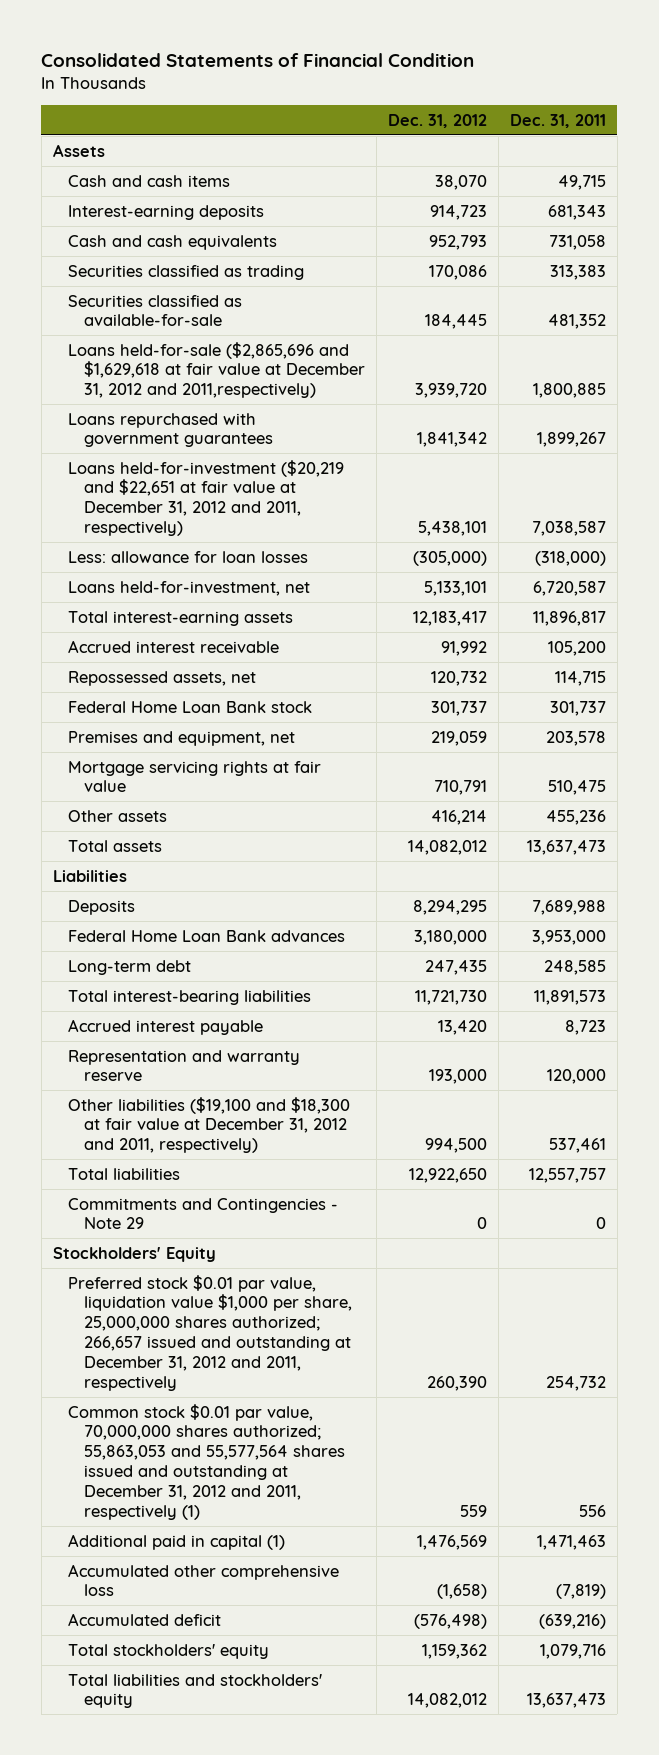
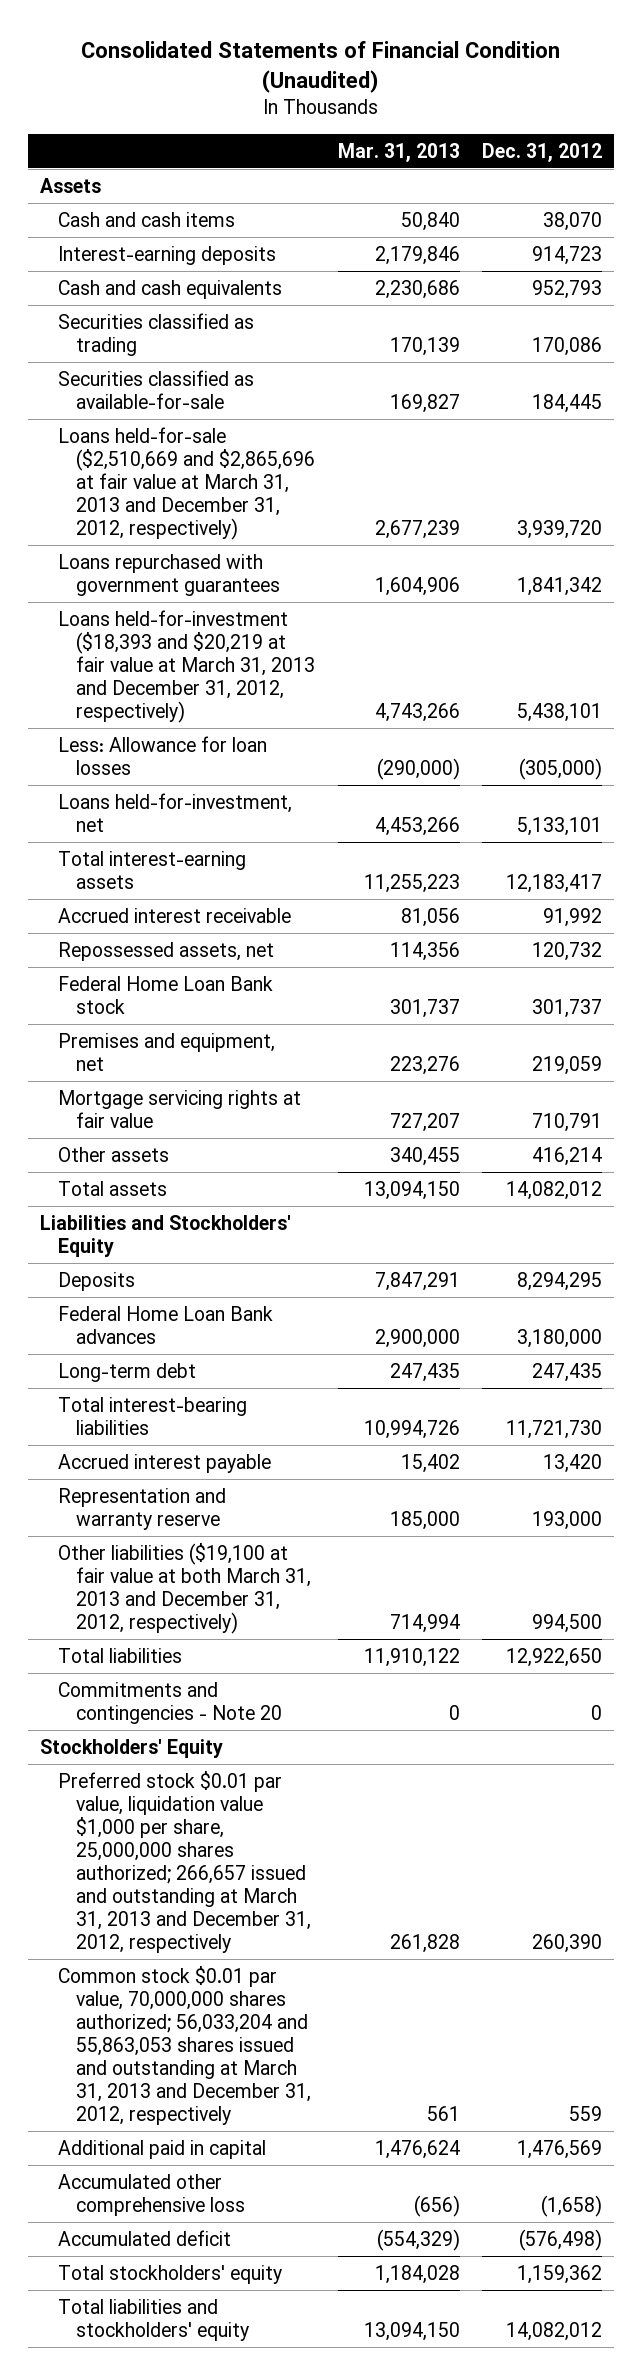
[41,52,475,67] Consolidated Statements of Financial Condition -> [81,41,561,94] Consolidated Statements of Financial Condition (Unaudited)
[509,113,606,128] Dec. 31, 2011 -> none
none -> [337,142,460,162] Mar. 31, 2013
[68,341,365,399] Loans held-for-sale ($2,865,696 and $1,629,618 at fair value at December 31, 2012 and 2011,respectively) -> [58,426,316,540] Loans held-for-sale ($2,510,669 and $2,865,696 at fair value at March 31, 2013 and December 31, 2012, respectively)
[68,459,345,537] Loans held-for-investment ($20,219 and $22,651 at fair value at December 31, 2012 and 2011, respectively) -> [58,609,316,723] Loans held-for-investment ($18,393 and $20,219 at fair value at March 31, 2013 and December 31, 2012, respectively)
[68,550,309,563] Less: allowance for loan losses -> [58,735,268,775] Less: Allowance for loan losses
[52,869,127,882] Liabilities -> none
none -> [39,1214,291,1257] Liabilities and Stockholders' Equity
[68,1096,351,1154] Other liabilities ($19,100 and $18,300 at fair value at December 31, 2012 and 2011, respectively) -> [58,1542,312,1634] Other liabilities ($19,100 at fair value at both March 31, 2013 and December 31, 2012, respectively)
[68,1197,339,1230] Commitments and Contingencies - Note 29 -> [58,1681,283,1724] Commitments and contingencies - Note 20
[68,1274,352,1391] Preferred stock $0.01 par value, liquidation value $1,000 per share, 25,000,000 shares authorized; 266,657 issued and outstanding at December 31, 2012 and 2011, respectively -> [58,1770,312,1954] Preferred stock $0.01 par value, liquidation value $1,000 per share, 25,000,000 shares authorized; 266,657 issued and outstanding at March 31, 2013 and December 31, 2012, respectively
[68,1403,345,1520] Common stock $0.01 par value, 70,000,000 shares authorized; 55,863,053 and 55,577,564 shares issued and outstanding at December 31, 2012 and 2011, respectively (1) -> [58,1965,312,2126] Common stock $0.01 par value, 70,000,000 shares authorized; 56,033,204 and 55,863,053 shares issued and outstanding at March 31, 2013 and December 31, 2012, respectively
[68,1533,286,1550] Additional paid in capital (1) -> [58,2139,267,2159] Additional paid in capital

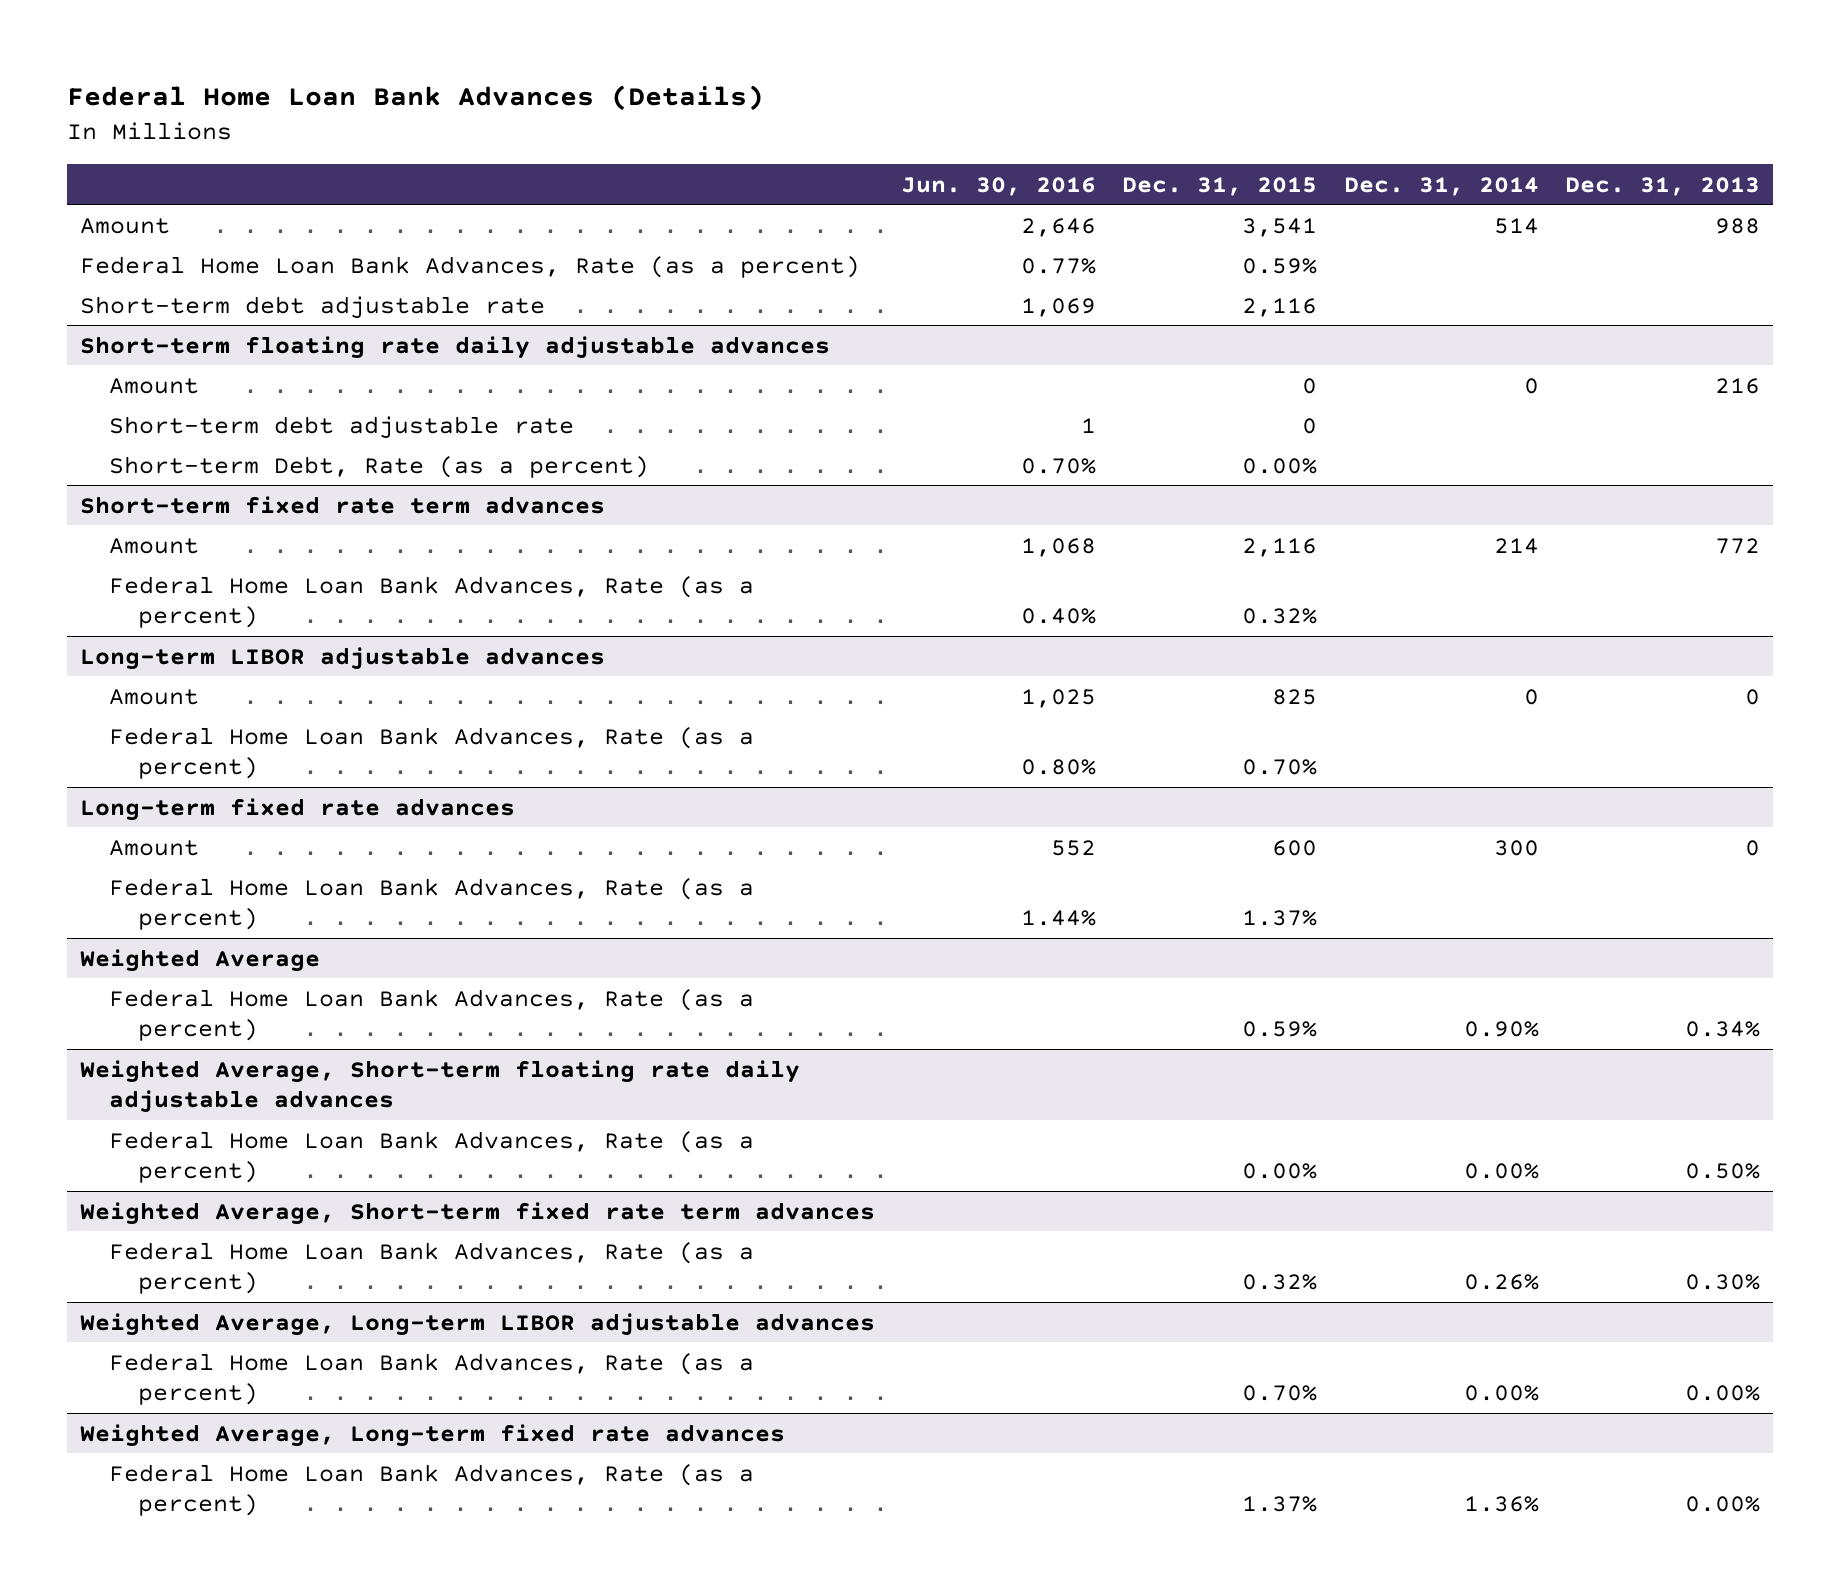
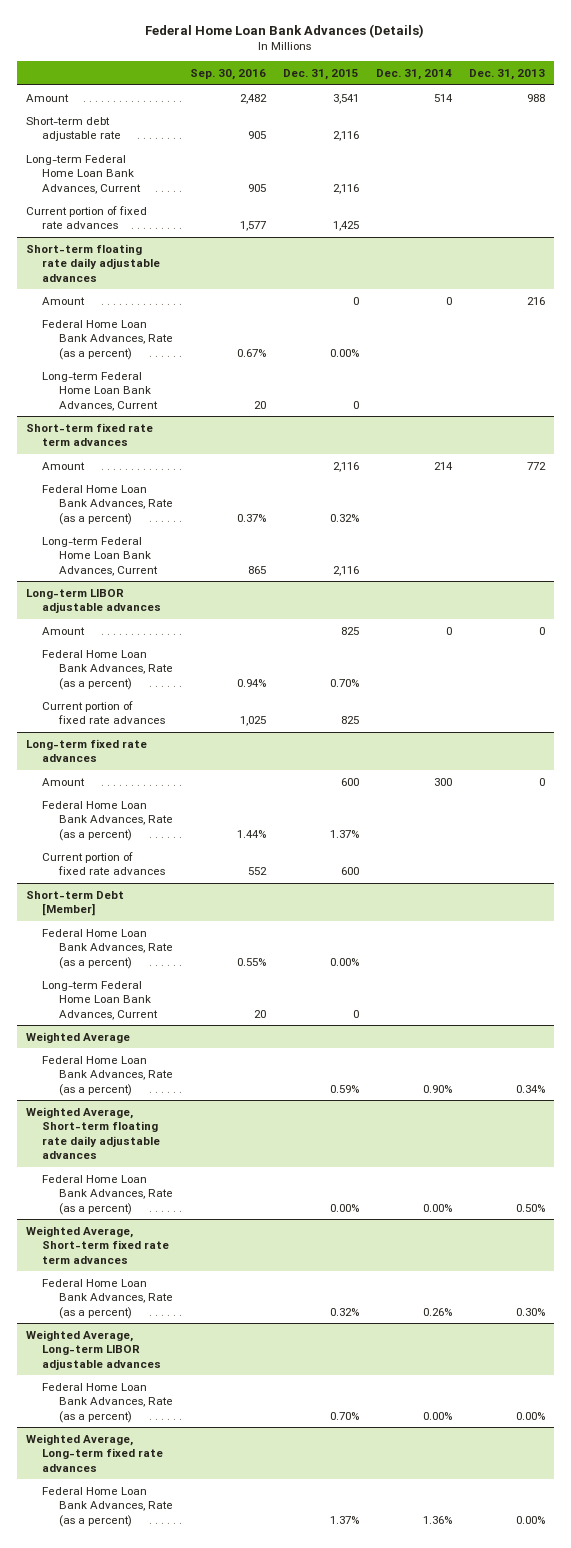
[901,176,1097,196] Jun. 30, 2016 -> none
none -> [190,69,267,81] Sep. 30, 2016
[79,255,860,278] Federal Home Loan Bank Advances, Rate (as a percent) -> none
none -> [25,154,142,194] Long-term Federal Home Loan Bank Advances, Current
none -> [25,205,147,230] Current portion of fixed rate advances
[108,415,574,439] Short-term debt adjustable rate -> none
[108,455,649,478] Short-term Debt, Rate (as a percent) -> none
none -> [42,319,174,360] Federal Home Loan Bank Advances, Rate (as a percent)
none -> [42,371,159,411] Long-term Federal Home Loan Bank Advances, Current
none -> [42,536,159,576] Long-term Federal Home Loan Bank Advances, Current
none -> [42,700,166,725] Current portion of fixed rate advances
none -> [42,851,166,876] Current portion of fixed rate advances
none -> [25,890,124,917] Short-term Debt [Member]
none -> [42,928,174,969] Federal Home Loan Bank Advances, Rate (as a percent)
none -> [42,980,159,1020] Long-term Federal Home Loan Bank Advances, Current

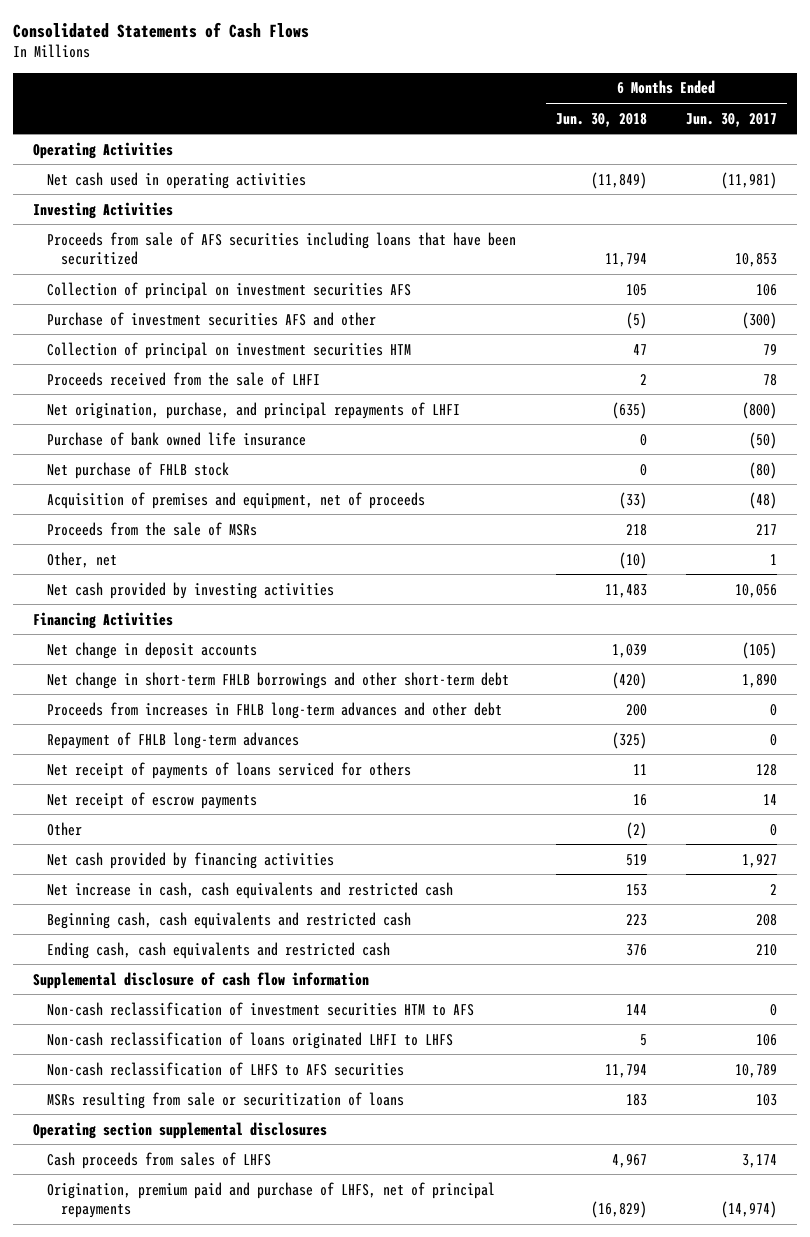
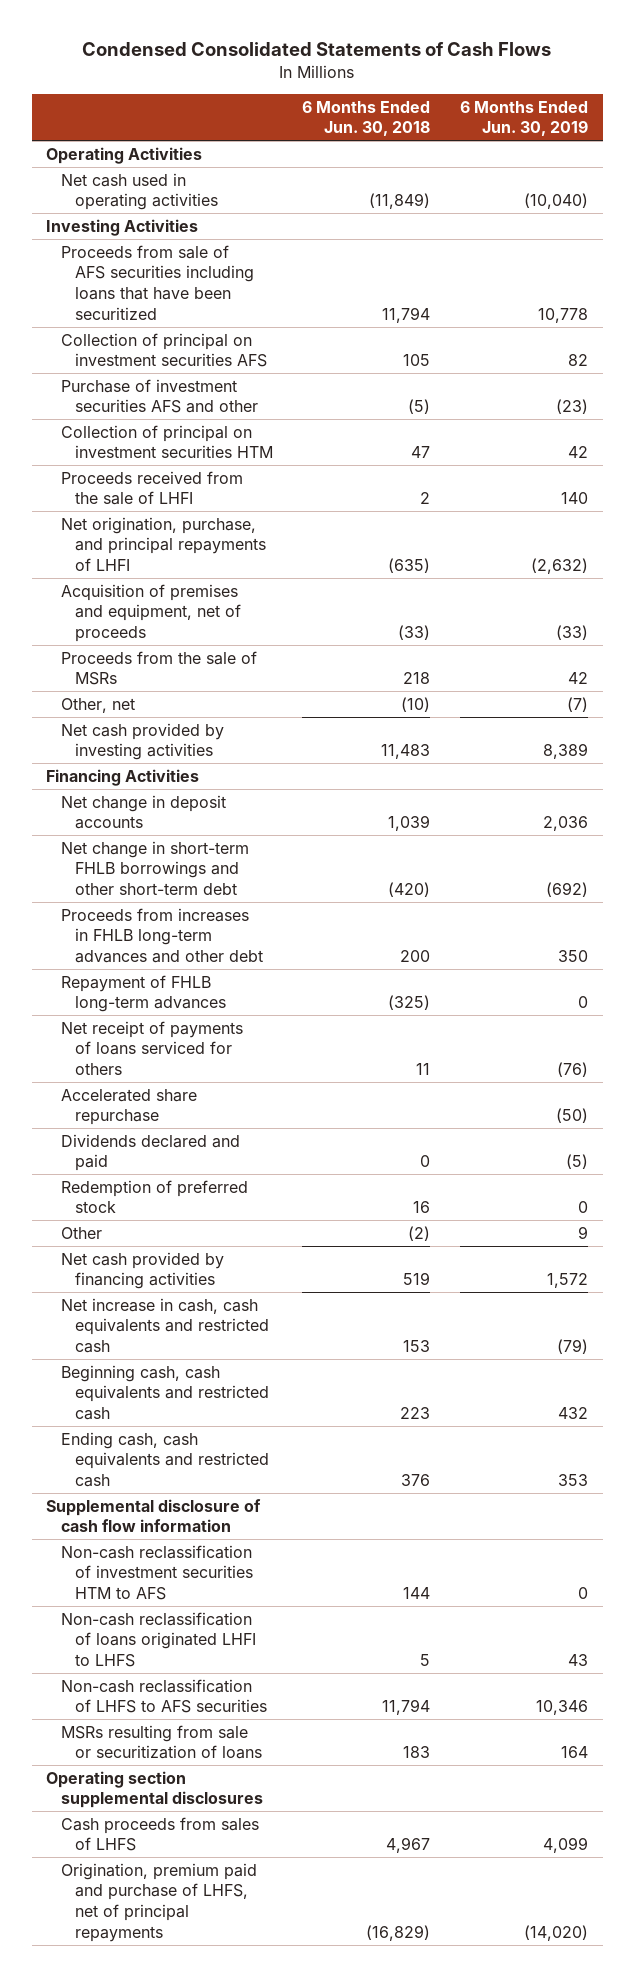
[13,21,310,38] Consolidated Statements of Cash Flows -> [82,42,552,57] Condensed Consolidated Statements of Cash Flows
[686,112,778,127] Jun. 30, 2017 -> none
none -> [459,100,588,137] 6 Months Ended Jun. 30, 2019
[46,431,306,446] Purchase of bank owned life insurance -> none
[46,461,229,479] Net purchase of FHLB stock -> none
[46,791,257,809] Net receipt of escrow payments -> none
none -> [60,1088,197,1126] Accelerated share repurchase
none -> [60,1133,240,1172] Dividends declared and paid
none -> [60,1179,248,1214] Redemption of preferred stock

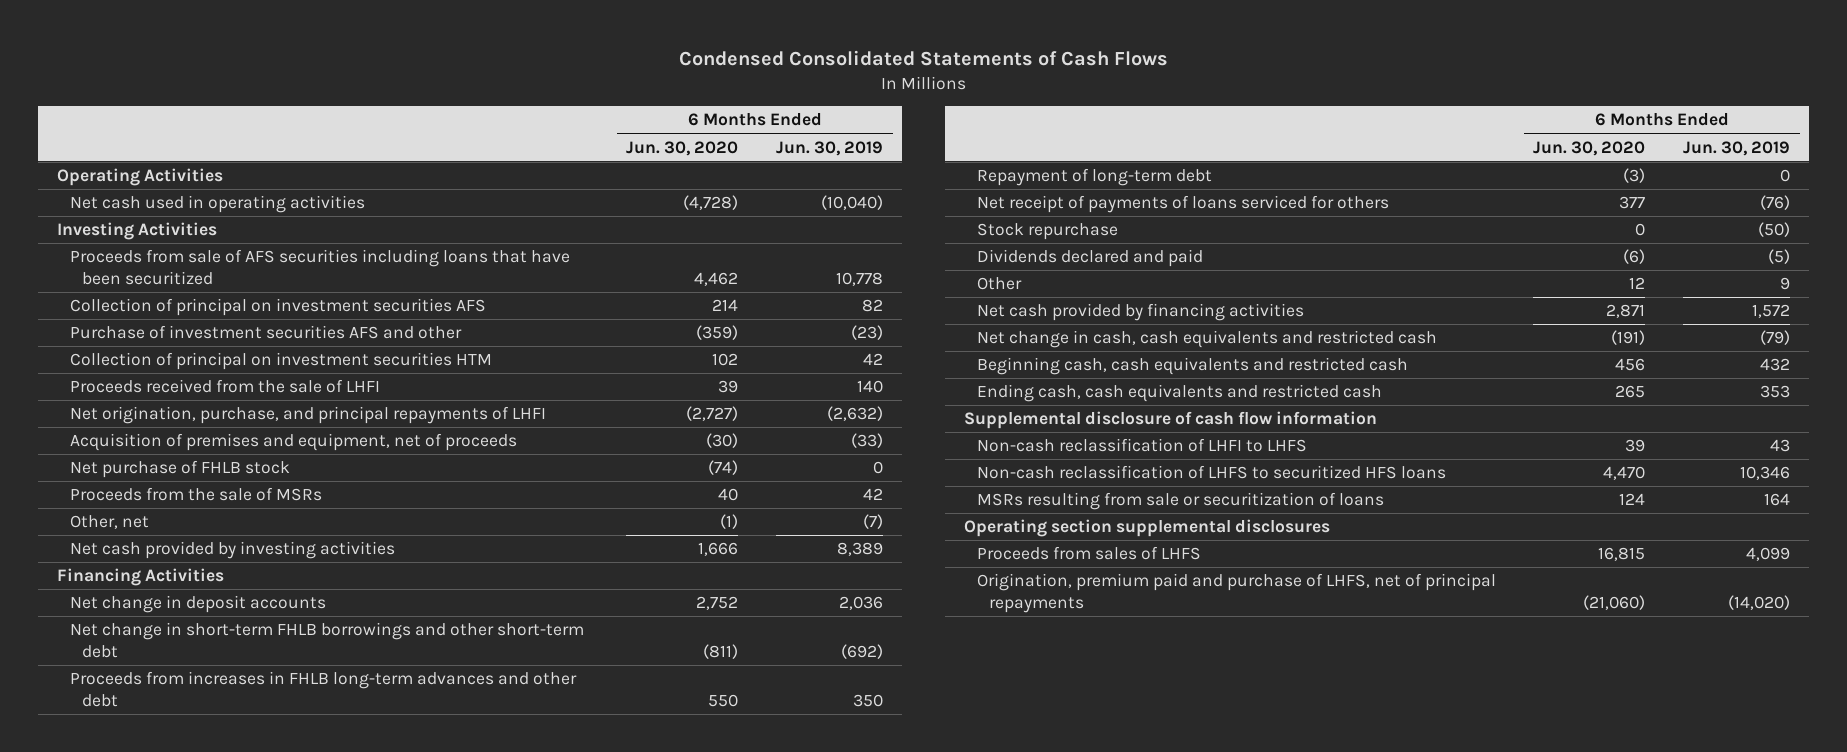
[302,100,431,137] 6 Months Ended Jun. 30, 2018 -> none
none -> [626,140,739,156] Jun. 30, 2020
none -> [69,460,290,479] Net purchase of FHLB stock
[60,974,226,1013] Repayment of FHLB long-term advances -> [976,168,1212,187] Repayment of long-term debt
[60,1088,197,1126] Accelerated share repurchase -> [976,223,1118,241] Stock repurchase
[60,1179,248,1214] Redemption of preferred stock -> none
[60,1297,269,1353] Net increase in cash, cash equivalents and restricted cash -> [976,330,1437,349] Net change in cash, cash equivalents and restricted cash
[60,1544,253,1600] Non-cash reclassification of investment securities HTM to AFS -> none
[60,1611,256,1667] Non-cash reclassification of loans originated LHFI to LHFS -> [976,438,1307,453] Non-cash reclassification of LHFI to LHFS
[60,1678,267,1714] Non-cash reclassification of LHFS to AFS securities -> [976,465,1446,480] Non-cash reclassification of LHFS to securitized HFS loans
[60,1816,259,1852] Cash proceeds from sales of LHFS -> [976,546,1201,561] Proceeds from sales of LHFS

